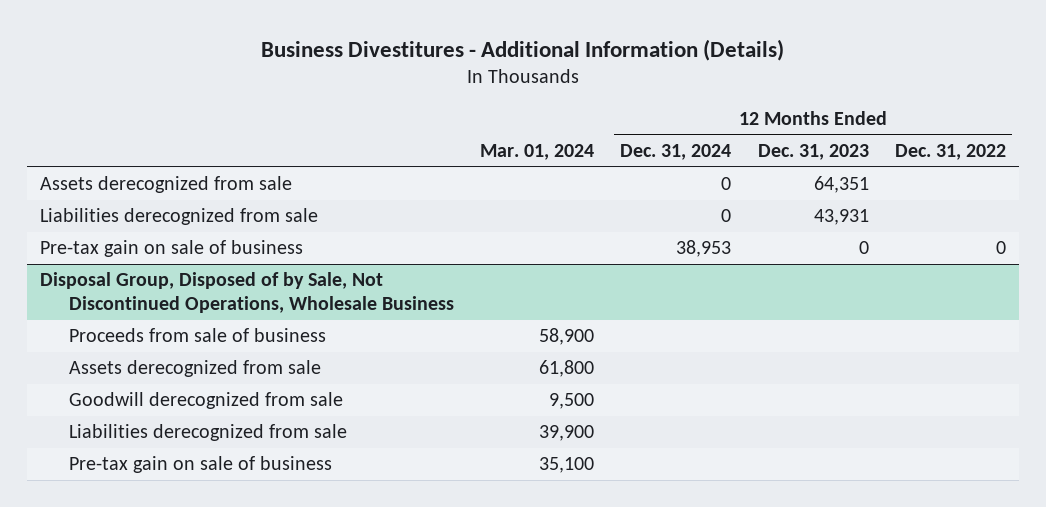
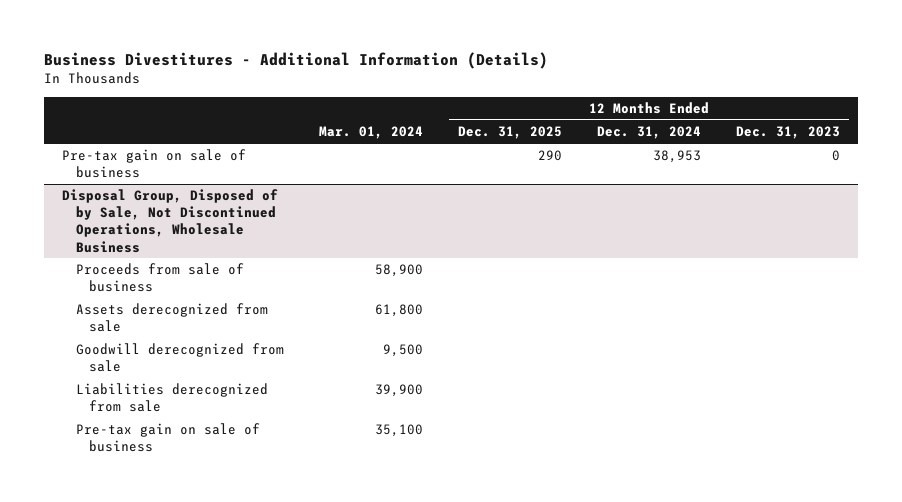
[894,144,1006,161] Dec. 31, 2022 -> none
none -> [457,126,562,140] Dec. 31, 2025
[40,176,293,194] Assets derecognized from sale -> none
[40,208,319,226] Liabilities derecognized from sale -> none

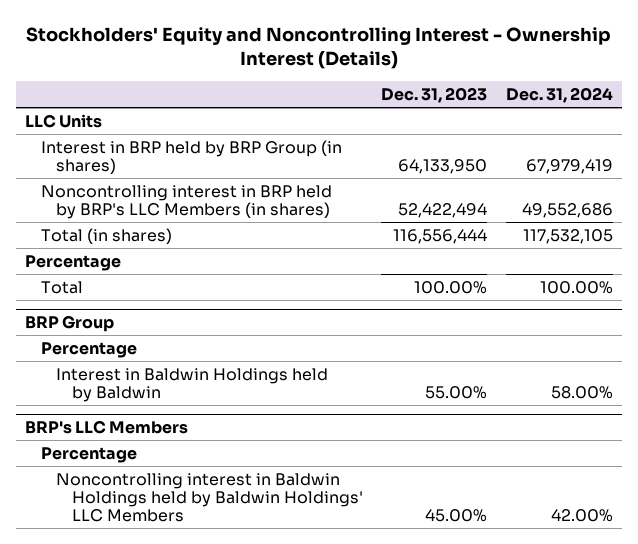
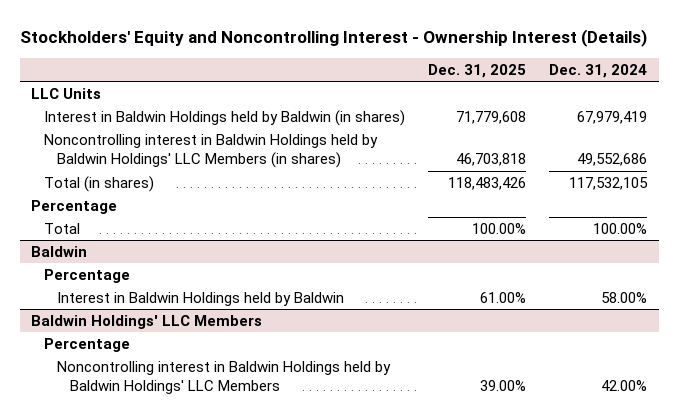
[381,86,488,103] Dec. 31, 2023 -> none
none -> [428,63,527,78] Dec. 31, 2025
[40,139,342,174] Interest in BRP held by BRP Group (in shares) -> [44,109,406,126] Interest in Baldwin Holdings held by Baldwin (in shares)
[40,184,332,219] Noncontrolling interest in BRP held by BRP's LLC Members (in shares) -> [44,133,379,169] Noncontrolling interest in Baldwin Holdings held by Baldwin Holdings' LLC Members (in shares)
[25,314,115,332] BRP Group -> [31,245,88,257] Baldwin
[25,419,189,434] BRP's LLC Members -> [31,314,263,329] Baldwin Holdings' LLC Members

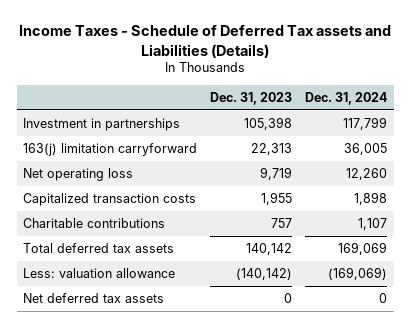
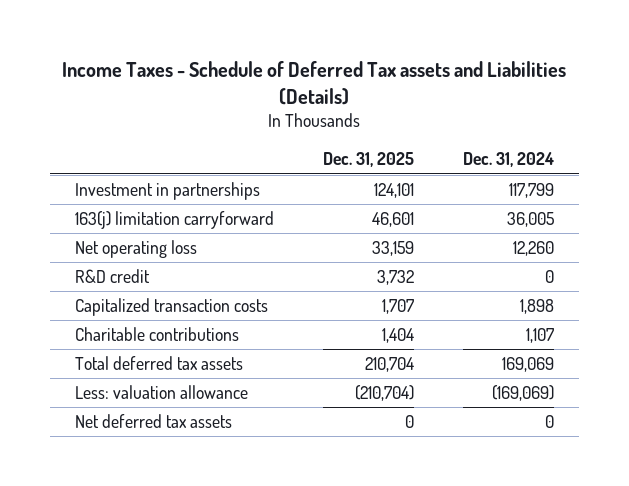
[210,91,293,105] Dec. 31, 2023 -> none
none -> [322,152,414,168] Dec. 31, 2025
none -> [74,268,150,283] R&D credit

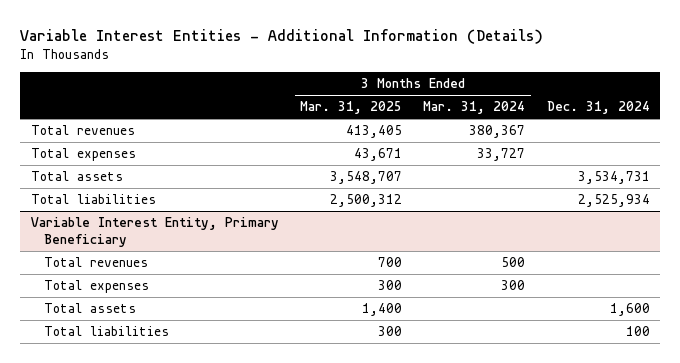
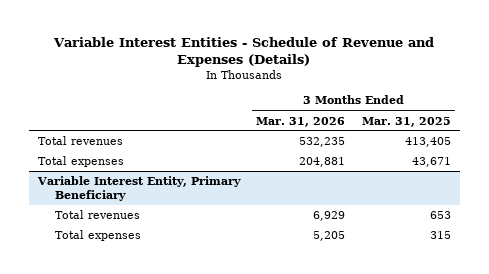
[19,28,543,44] Variable Interest Entities - Additional Information (Details) -> [53,36,435,67] Variable Interest Entities - Schedule of Revenue and Expenses (Details)
[423,101,526,115] Mar. 31, 2024 -> none
[546,101,650,115] Dec. 31, 2024 -> none
none -> [256,116,346,127] Mar. 31, 2026
[30,171,123,182] Total assets -> none
[30,194,156,205] Total liabilities -> none
[43,303,136,314] Total assets -> none
[43,326,169,337] Total liabilities -> none
[377,257,402,268] 700 -> [430,211,452,220] 653
[377,280,402,291] 300 -> [430,231,452,240] 315

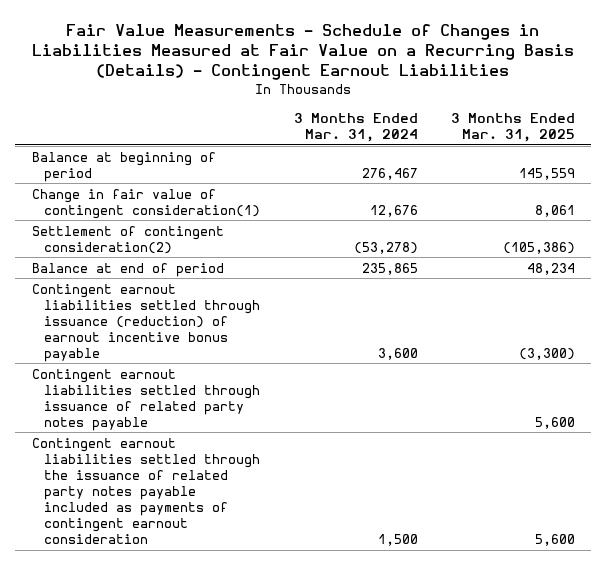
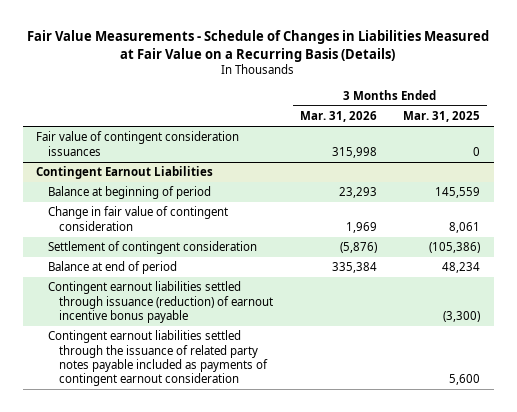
[32,23,575,81] Fair Value Measurements - Schedule of Changes in Liabilities Measured at Fair Value on a Recurring Basis (Details) - Contingent Earnout Liabilities -> [27,29,490,62] Fair Value Measurements - Schedule of Changes in Liabilities Measured at Fair Value on a Recurring Basis (Details)
[293,112,418,142] 3 Months Ended Mar. 31, 2024 -> none
none -> [299,111,377,123] Mar. 31, 2026
none -> [36,131,240,156] Fair value of contingent consideration issuances
none -> [36,166,214,180] Contingent Earnout Liabilities
[31,188,261,219] Change in fair value of contingent consideration(1) -> [47,206,228,231] Change in fair value of contingent consideration
[31,225,224,254] Settlement of contingent consideration(2) -> [47,241,257,255] Settlement of contingent consideration
[31,368,261,431] Contingent earnout liabilities settled through issuance of related party notes payable -> none

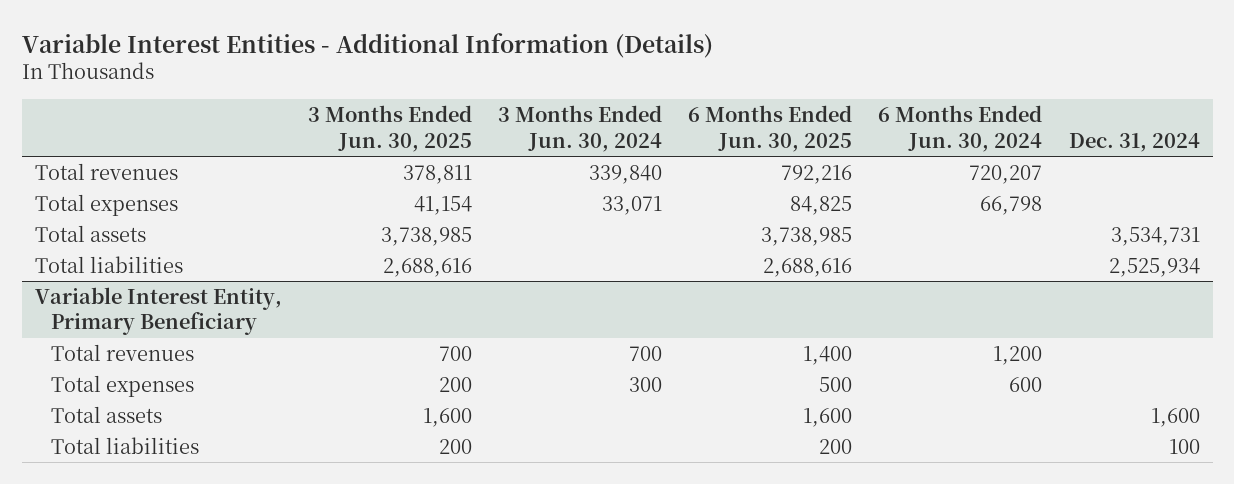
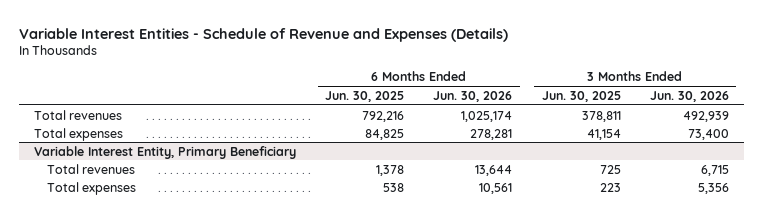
[21,32,713,58] Variable Interest Entities - Additional Information (Details) -> [19,27,509,42] Variable Interest Entities - Schedule of Revenue and Expenses (Details)
[498,105,663,152] 3 Months Ended Jun. 30, 2024 -> none
[878,105,1043,152] 6 Months Ended Jun. 30, 2024 -> none
[1068,132,1200,152] Dec. 31, 2024 -> none
none -> [433,90,513,102] Jun. 30, 2026
none -> [649,90,729,102] Jun. 30, 2026
[34,225,146,243] Total assets -> none
[34,256,183,274] Total liabilities -> none
[51,406,163,424] Total assets -> none
[51,437,200,455] Total liabilities -> none
[438,346,472,362] 700 -> [599,164,621,174] 725
[803,346,853,366] 1,400 -> [376,164,405,176] 1,378
[438,377,472,393] 200 -> [599,182,621,192] 223
[819,377,853,393] 500 -> [383,182,405,192] 538

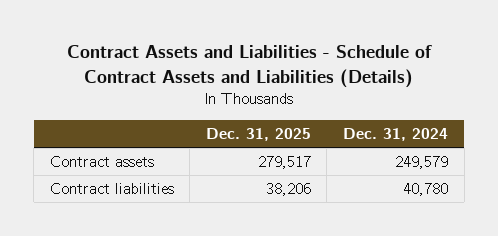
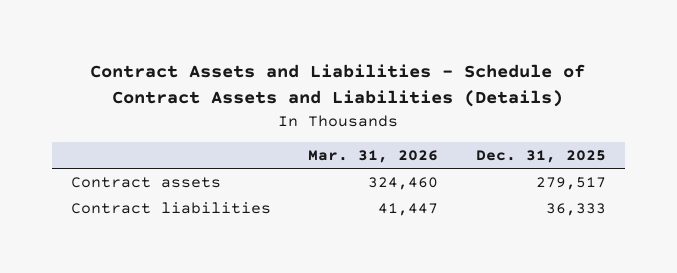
[343,127,449,141] Dec. 31, 2024 -> none
none -> [308,150,439,164] Mar. 31, 2026
[265,183,311,197] 38,206 -> [546,202,607,216] 36,333

